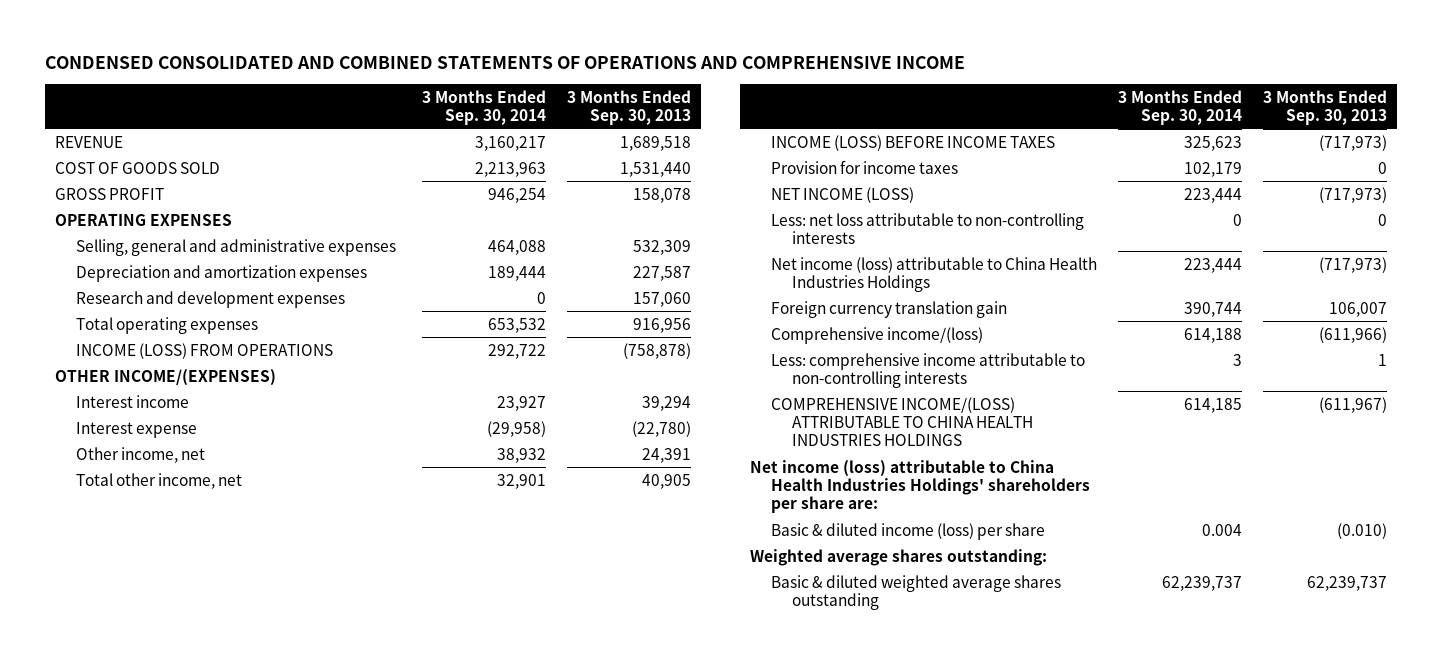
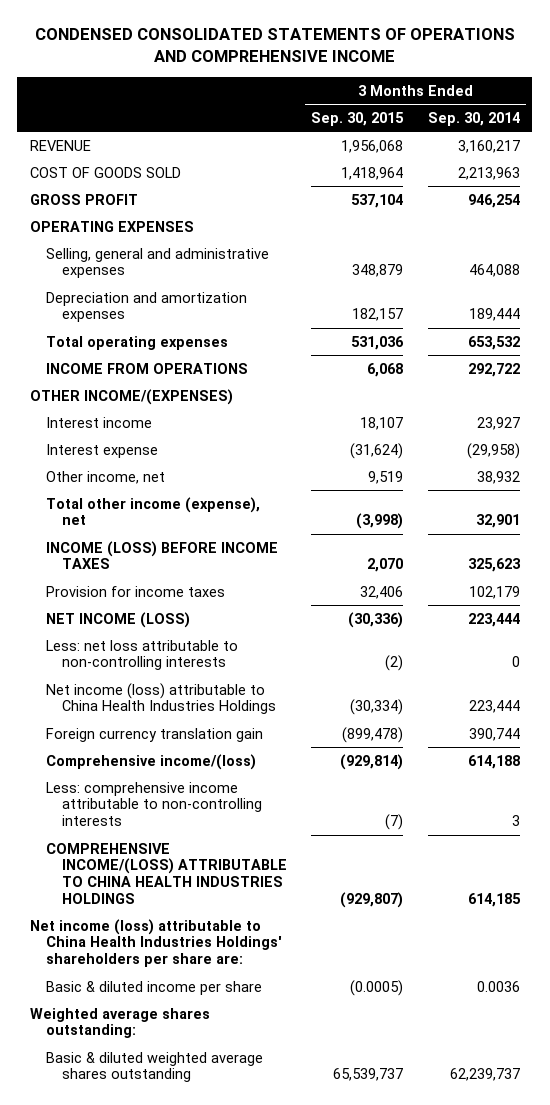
[44,55,965,69] CONDENSED CONSOLIDATED AND COMBINED STATEMENTS OF OPERATIONS AND COMPREHENSIVE INCOME -> [34,27,515,63] CONDENSED CONSOLIDATED STATEMENTS OF OPERATIONS AND COMPREHENSIVE INCOME
[567,89,692,125] 3 Months Ended Sep. 30, 2013 -> none
none -> [311,111,405,126] Sep. 30, 2015
[75,290,345,308] Research and development expenses -> none
[75,342,333,359] INCOME (LOSS) FROM OPERATIONS -> [45,362,248,374] INCOME FROM OPERATIONS
[75,472,242,489] Total other income, net -> [45,496,260,526] Total other income (expense), net
[771,522,1046,540] Basic & diluted income (loss) per share -> [45,980,262,995] Basic & diluted income per share
[1201,523,1242,536] 0.004 -> [477,980,521,992] 0.0036

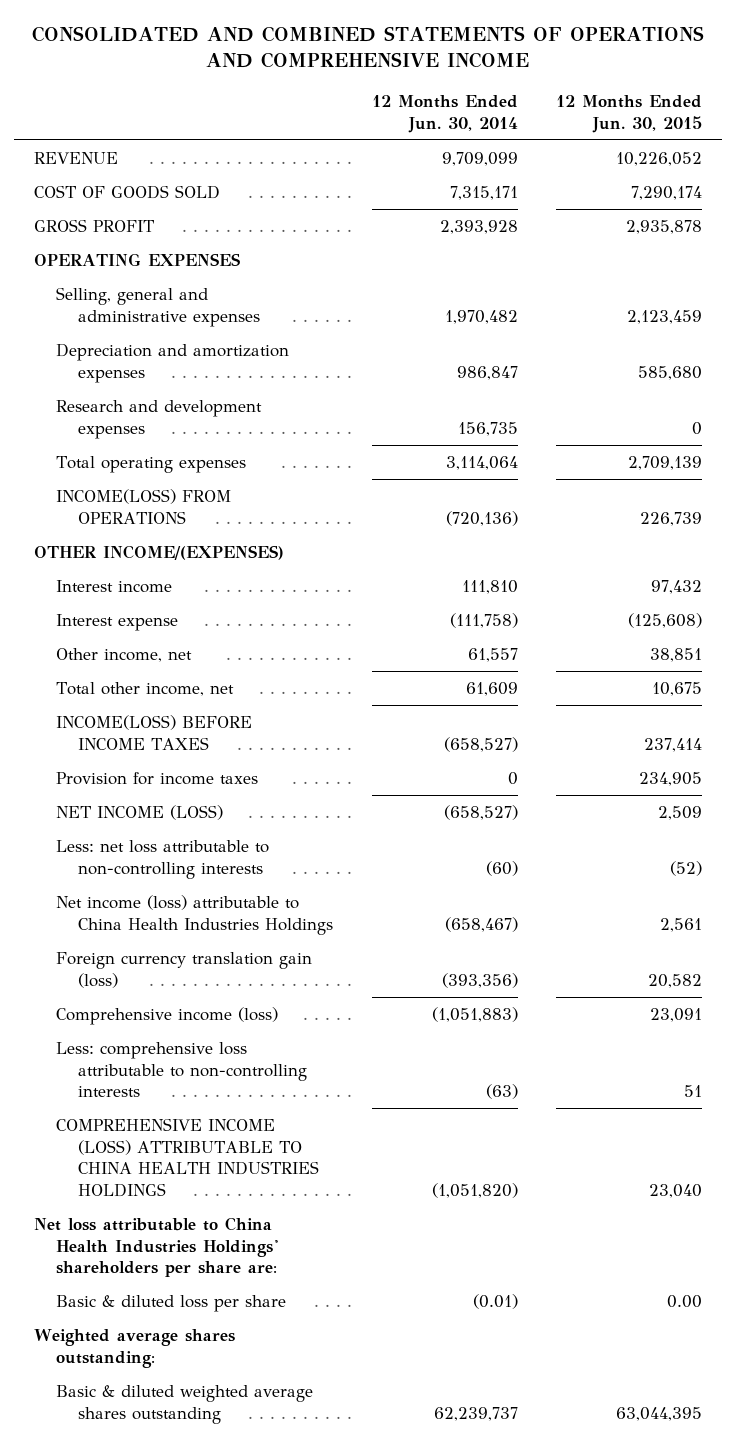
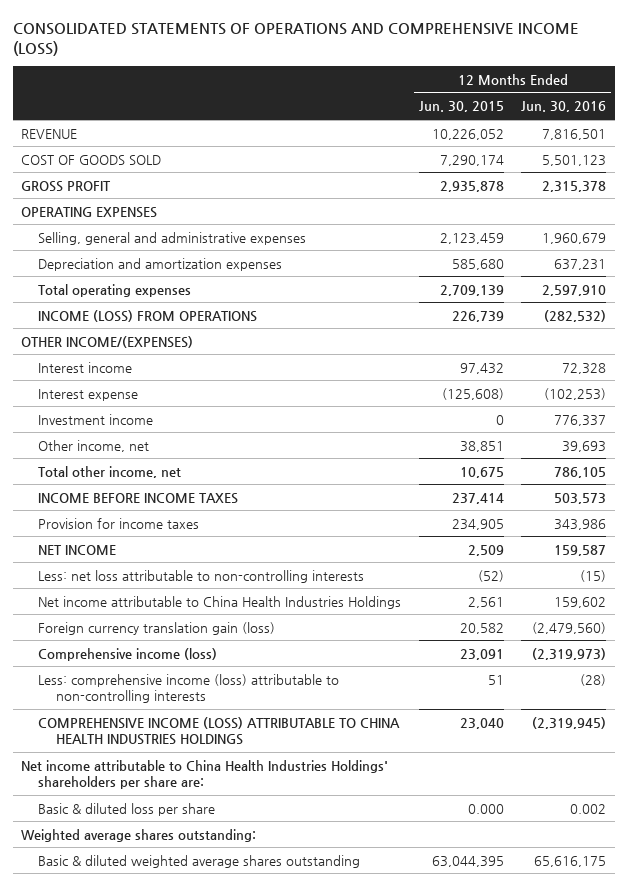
[32,25,705,69] CONSOLIDATED AND COMBINED STATEMENTS OF OPERATIONS AND COMPREHENSIVE INCOME -> [12,22,579,57] CONSOLIDATED STATEMENTS OF OPERATIONS AND COMPREHENSIVE INCOME (LOSS)
[371,94,518,133] 12 Months Ended Jun. 30, 2014 -> none
none -> [521,101,607,113] Jun. 30, 2016
[55,399,262,439] Research and development expenses -> none
[55,488,231,524] INCOME(LOSS) FROM OPERATIONS -> [38,309,258,322] INCOME (LOSS) FROM OPERATIONS
none -> [38,413,154,425] Investment income
[55,714,252,750] INCOME(LOSS) BEFORE INCOME TAXES -> [38,492,239,504] INCOME BEFORE INCOME TAXES
[55,804,223,820] NET INCOME (LOSS) -> [38,544,117,555] NET INCOME
[55,894,333,935] Net income (loss) attributable to China Health Industries Holdings -> [38,595,402,609] Net income attributable to China Health Industries Holdings
[55,1041,307,1098] Less: comprehensive loss attributable to non-controlling interests -> [38,673,340,703] Less: comprehensive income (loss) attributable to non-controlling interests
[33,1216,278,1278] Net loss attributable to China Health Industries Holdings' shareholders per share are: -> [21,759,389,789] Net income attributable to China Health Industries Holdings' shareholders per share are:
[667,1294,703,1308] 0.00 -> [467,803,504,814] 0.000

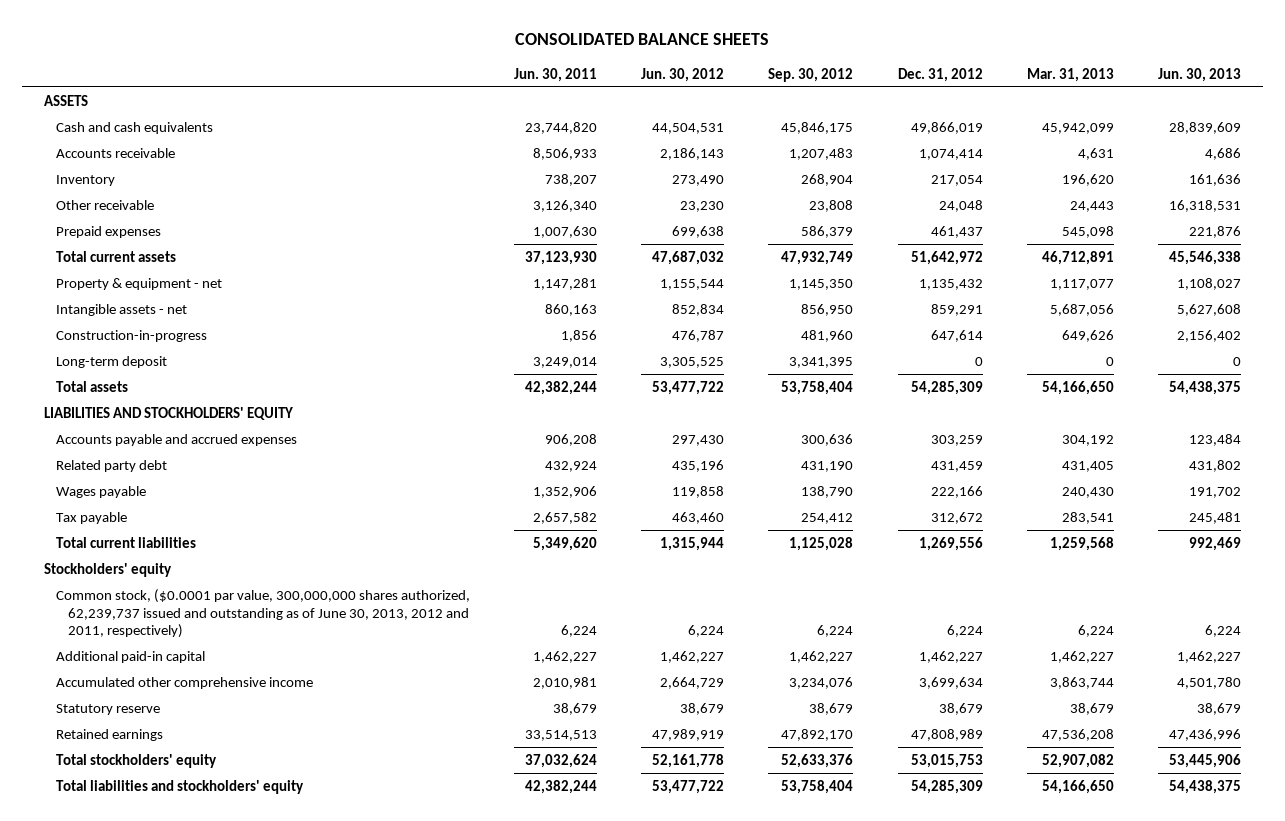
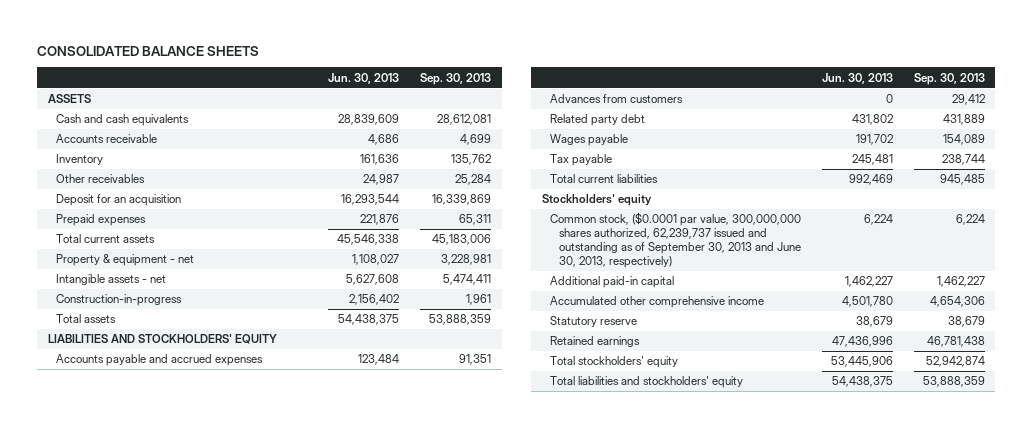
[514,67,598,82] Jun. 30, 2011 -> none
[641,67,725,82] Jun. 30, 2012 -> none
[768,67,854,82] Sep. 30, 2012 -> none
[897,67,983,82] Dec. 31, 2012 -> none
[1026,67,1114,82] Mar. 31, 2013 -> none
none -> [420,72,492,85] Sep. 30, 2013
[56,200,155,211] Other receivable -> [56,174,146,184] Other receivables
[1168,200,1241,213] 16,318,531 -> [363,174,400,186] 24,987
none -> [56,194,182,207] Deposit for an acquisition
[56,356,168,369] Long-term deposit -> none
none -> [550,94,684,104] Advances from customers
[56,589,471,639] Common stock, ($0.0001 par value, 300,000,000 shares authorized, 62,239,737 issued and outstanding as of June 30, 2013, 2012 and 2011, respectively) -> [550,212,802,269] Common stock, ($0.0001 par value, 300,000,000 shares authorized, 62,239,737 issued and outstanding as of September 30, 2013 and June 30, 2013, respectively)

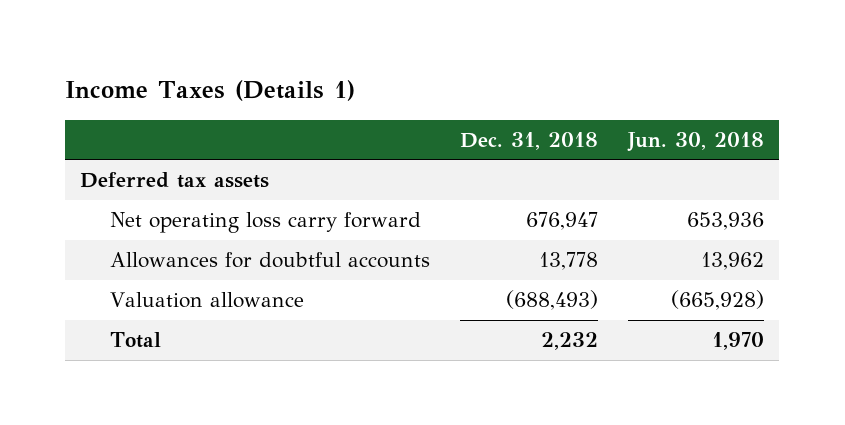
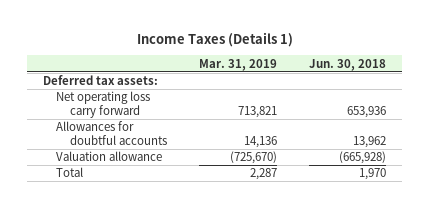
[460,131,599,150] Dec. 31, 2018 -> none
none -> [199,58,278,71] Mar. 31, 2019
[80,172,270,189] Deferred tax assets -> [42,75,158,86] Deferred tax assets:

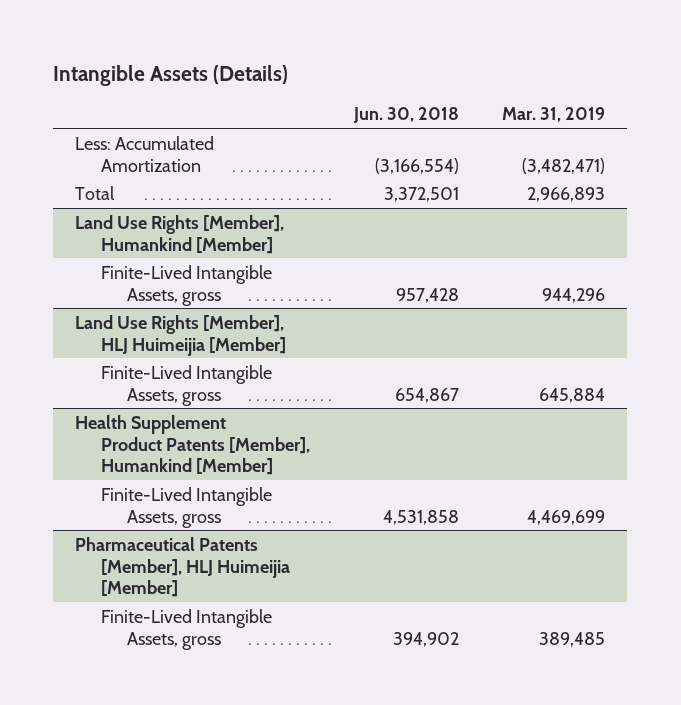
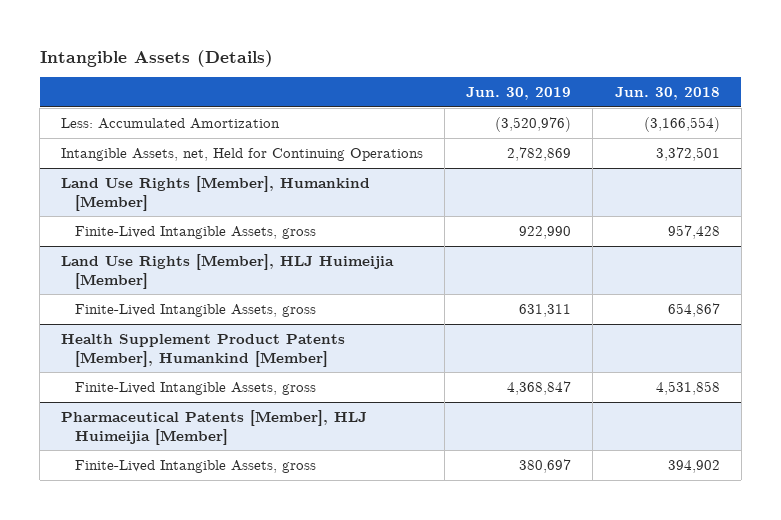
[502,107,606,123] Mar. 31, 2019 -> none
none -> [466,87,572,101] Jun. 30, 2019
[75,185,116,200] Total -> [61,147,424,161] Intangible Assets, net, Held for Continuing Operations

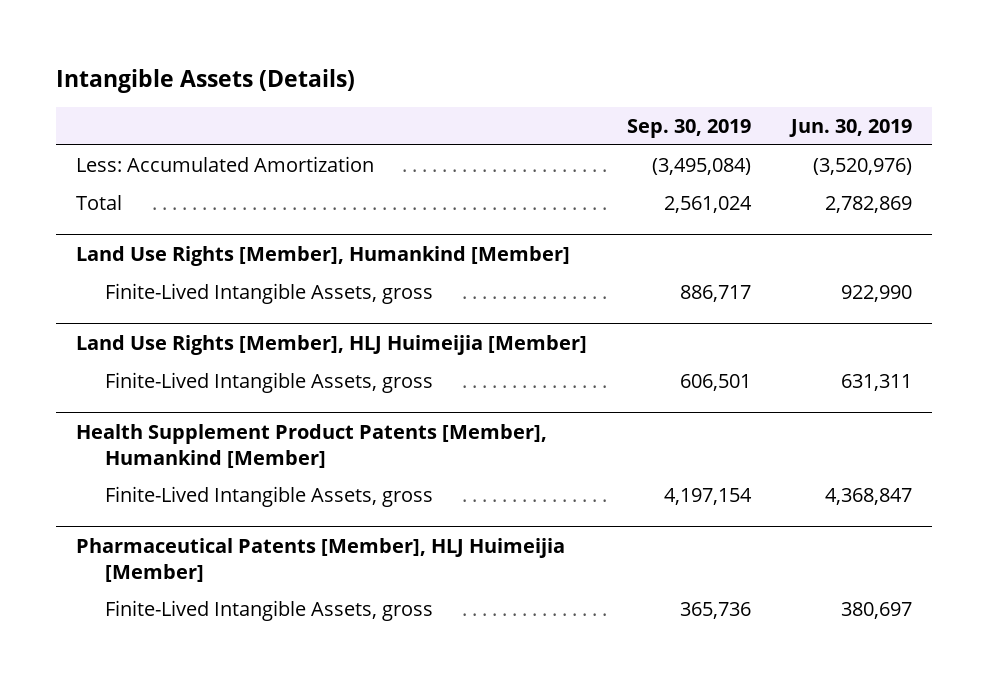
[614,87,720,101] Jun. 30, 2018 -> none
none -> [626,118,751,138] Sep. 30, 2019
[61,147,424,161] Intangible Assets, net, Held for Continuing Operations -> [75,194,122,210] Total

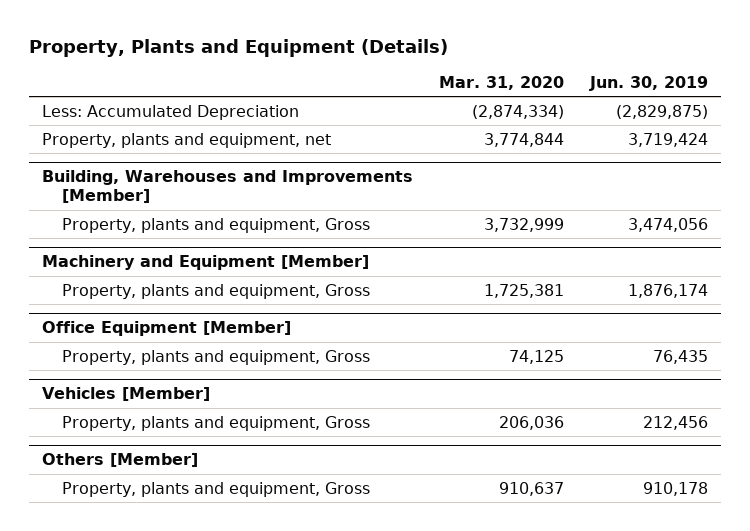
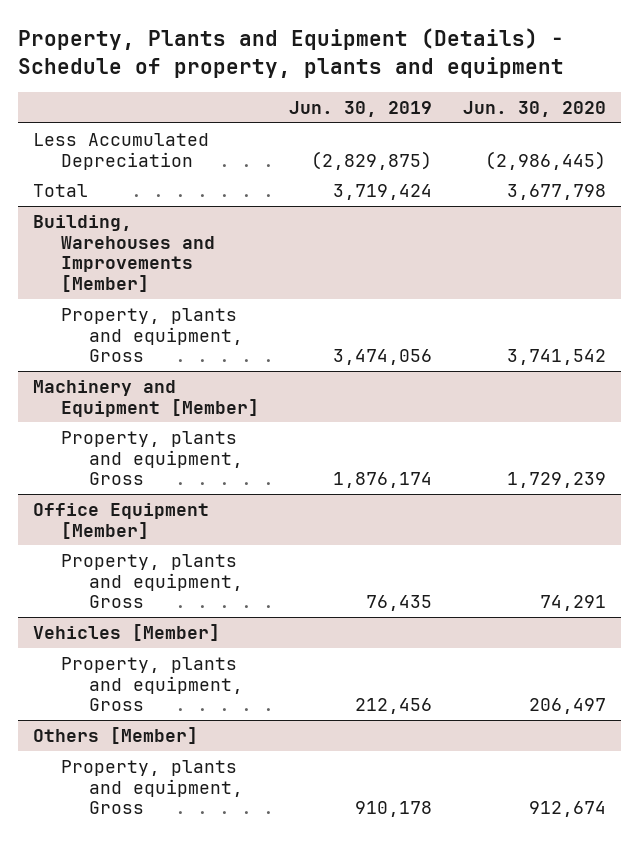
[28,38,448,57] Property, Plants and Equipment (Details) -> [18,28,565,79] Property, Plants and Equipment (Details) - Schedule of property, plants and equipment
[439,75,565,90] Mar. 31, 2020 -> none
none -> [462,101,606,118] Jun. 30, 2020
[41,104,299,120] Less: Accumulated Depreciation -> [33,132,210,170] Less Accumulated Depreciation
[41,132,331,148] Property, plants and equipment, net -> [33,183,89,197] Total

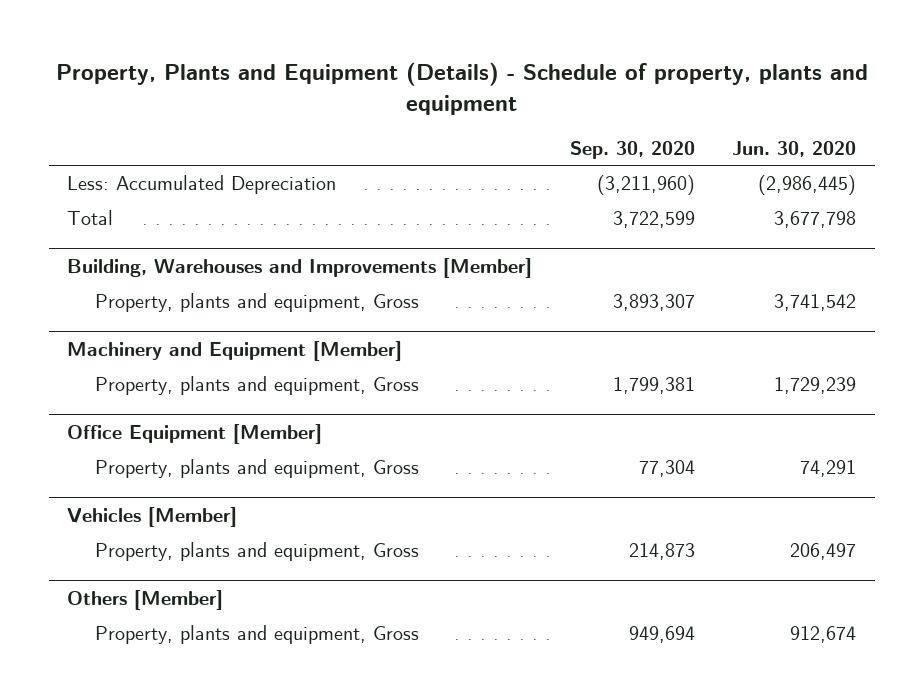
[289,101,433,118] Jun. 30, 2019 -> none
none -> [569,140,695,159] Sep. 30, 2020
[33,132,210,170] Less Accumulated Depreciation -> [67,175,337,195] Less: Accumulated Depreciation

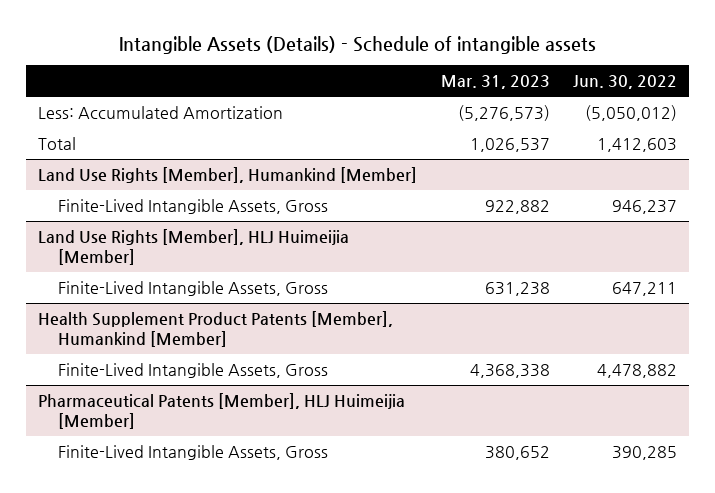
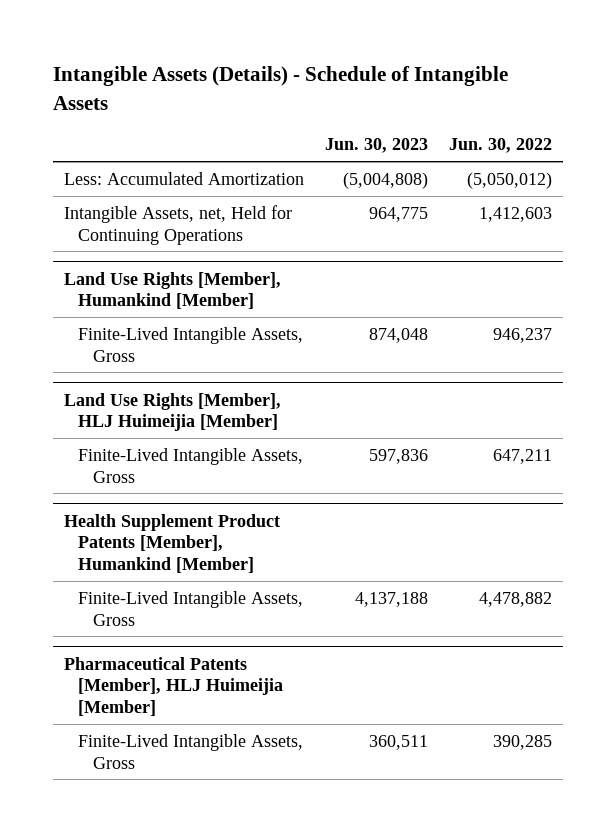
[118,35,596,54] Intangible Assets (Details) - Schedule of intangible assets -> [52,66,508,110] Intangible Assets (Details) - Schedule of Intangible Assets
[440,75,550,90] Mar. 31, 2023 -> none
none -> [324,138,428,154] Jun. 30, 2023
[37,137,76,151] Total -> [63,204,292,245] Intangible Assets, net, Held for Continuing Operations

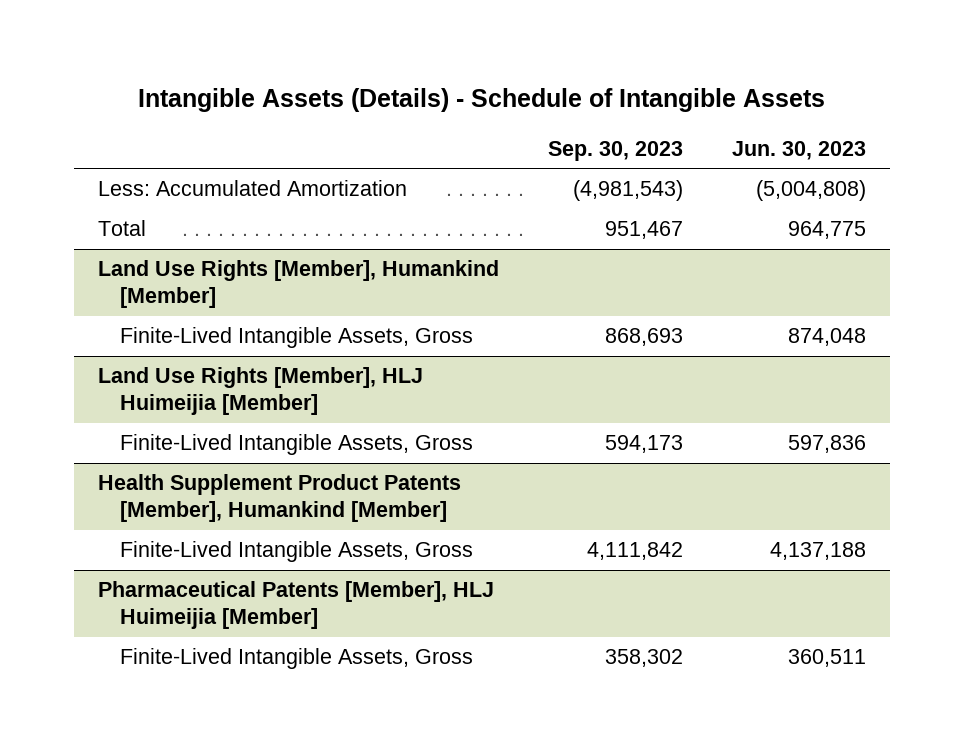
[449,138,553,154] Jun. 30, 2022 -> none
none -> [547,140,683,161] Sep. 30, 2023
[63,204,292,245] Intangible Assets, net, Held for Continuing Operations -> [98,220,147,237] Total

